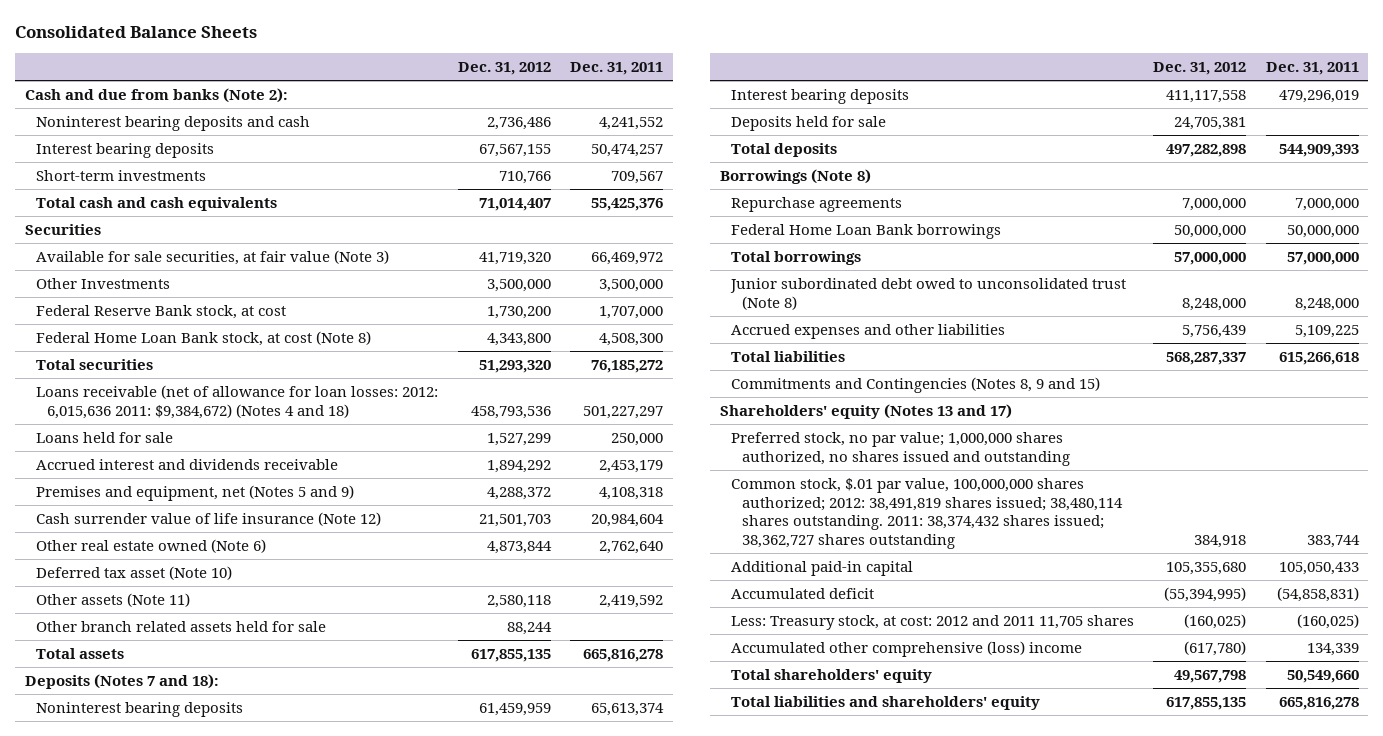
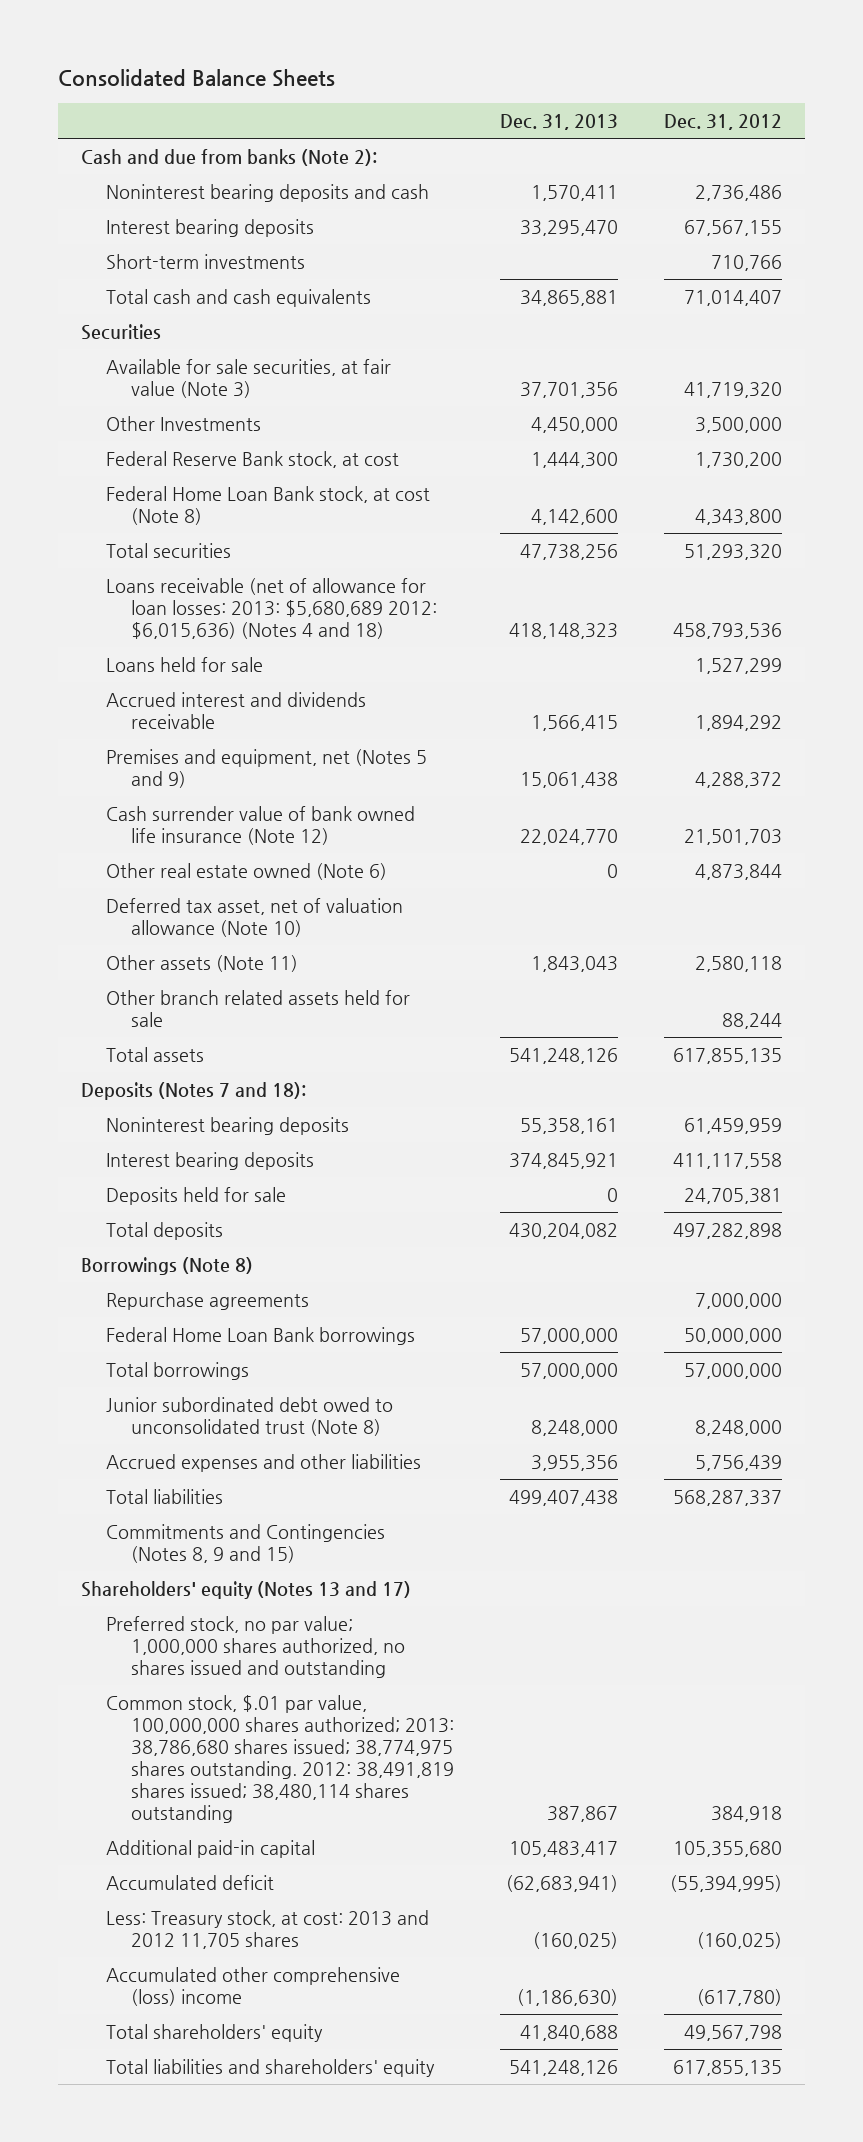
[570,61,664,75] Dec. 31, 2011 -> none
none -> [499,113,618,130] Dec. 31, 2013
[35,384,438,419] Loans receivable (net of allowance for loan losses: 2012: 6,015,636 2011: $9,384,672) (Notes 4 and 18) -> [105,577,437,639] Loans receivable (net of allowance for loan losses: 2013: $5,680,689 2012: $6,015,636) (Notes 4 and 18)
[35,511,381,526] Cash surrender value of life insurance (Note 12) -> [105,805,415,845] Cash surrender value of bank owned life insurance (Note 12)
[35,565,232,580] Deferred tax asset (Note 10) -> [105,897,403,937] Deferred tax asset, net of valuation allowance (Note 10)
[730,477,1124,549] Common stock, $.01 par value, 100,000,000 shares authorized; 2012: 38,491,819 shares issued; 38,480,114 shares outstanding. 2011: 38,374,432 shares issued; 38,362,727 shares outstanding -> [105,1694,454,1824] Common stock, $.01 par value, 100,000,000 shares authorized; 2013: 38,786,680 shares issued; 38,774,975 shares outstanding. 2012: 38,491,819 shares issued; 38,480,114 shares outstanding
[730,614,1134,630] Less: Treasury stock, at cost: 2012 and 2011 11,705 shares -> [105,1909,429,1949] Less: Treasury stock, at cost: 2013 and 2012 11,705 shares

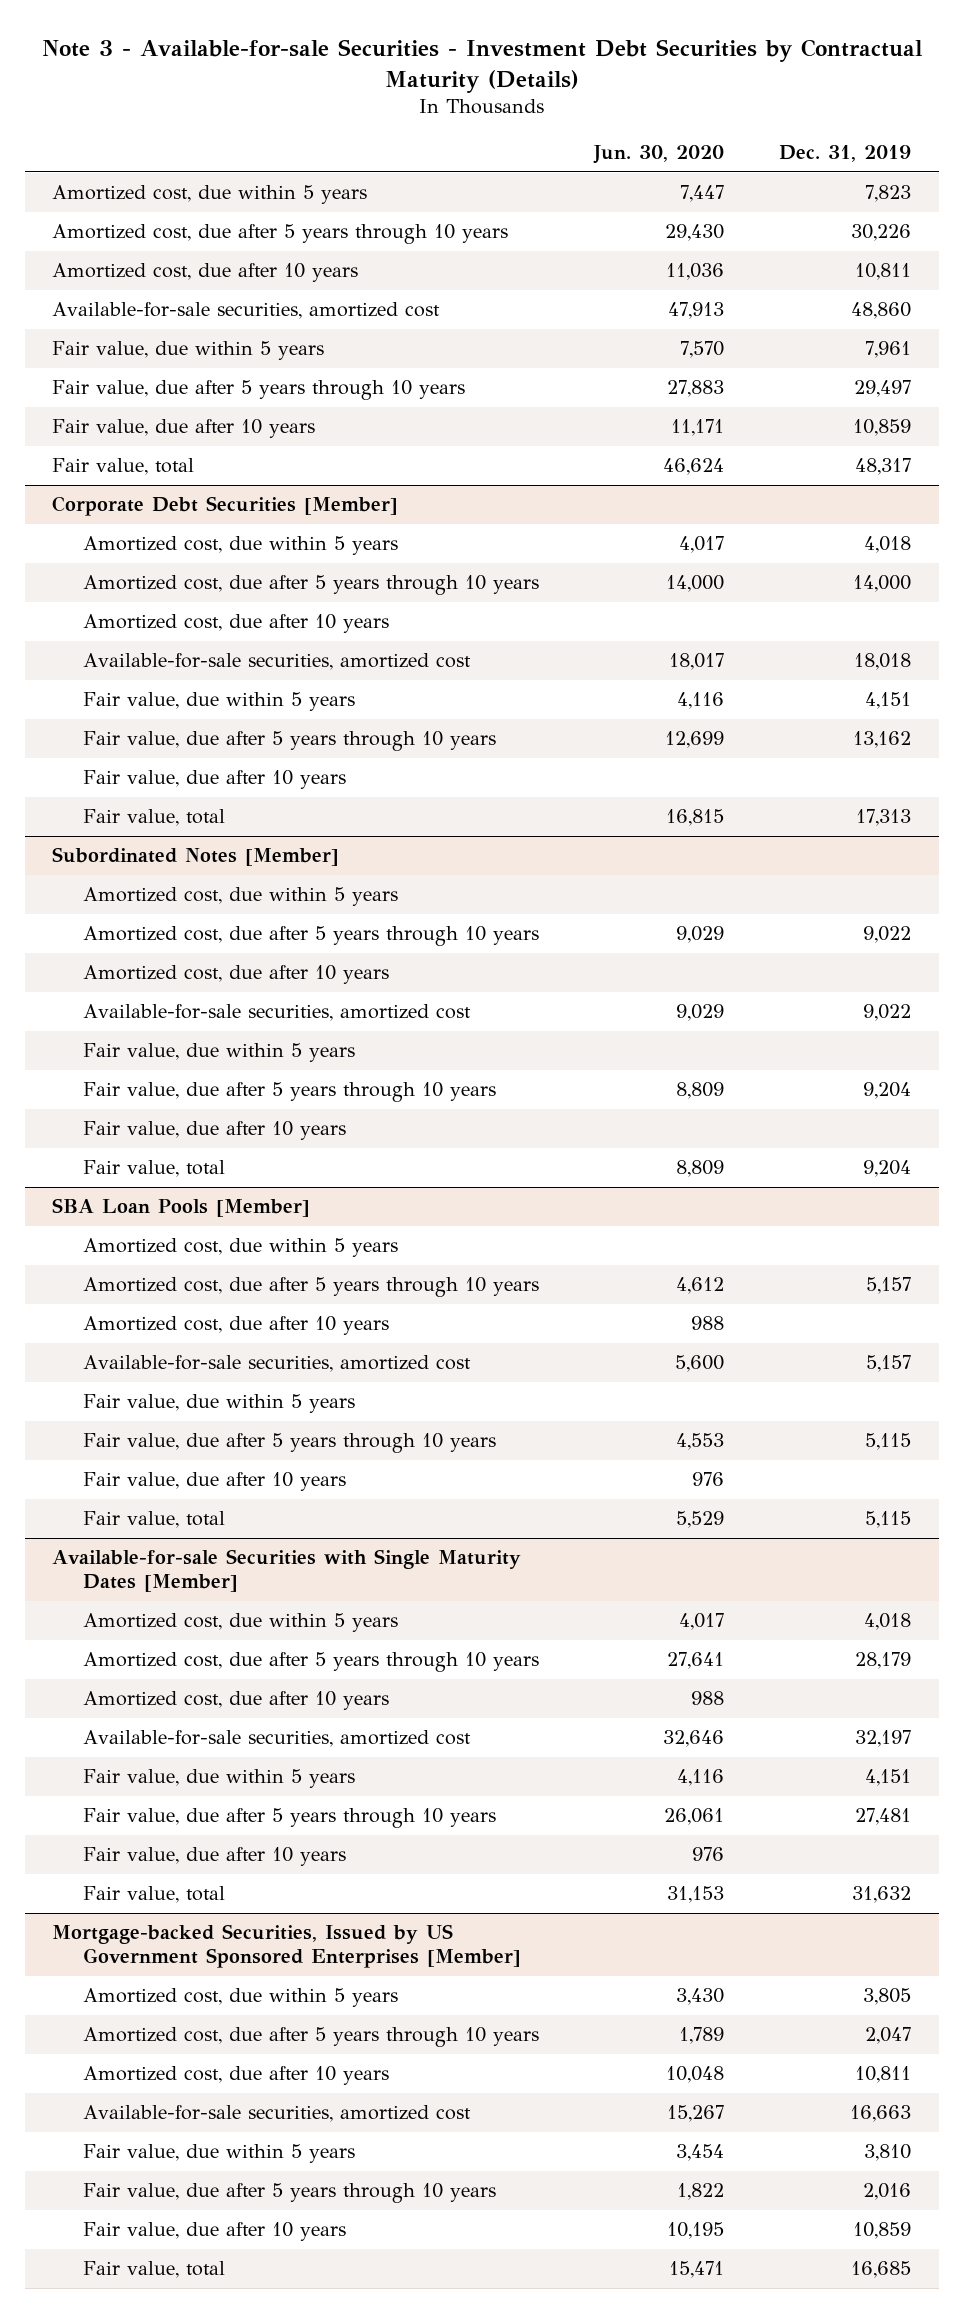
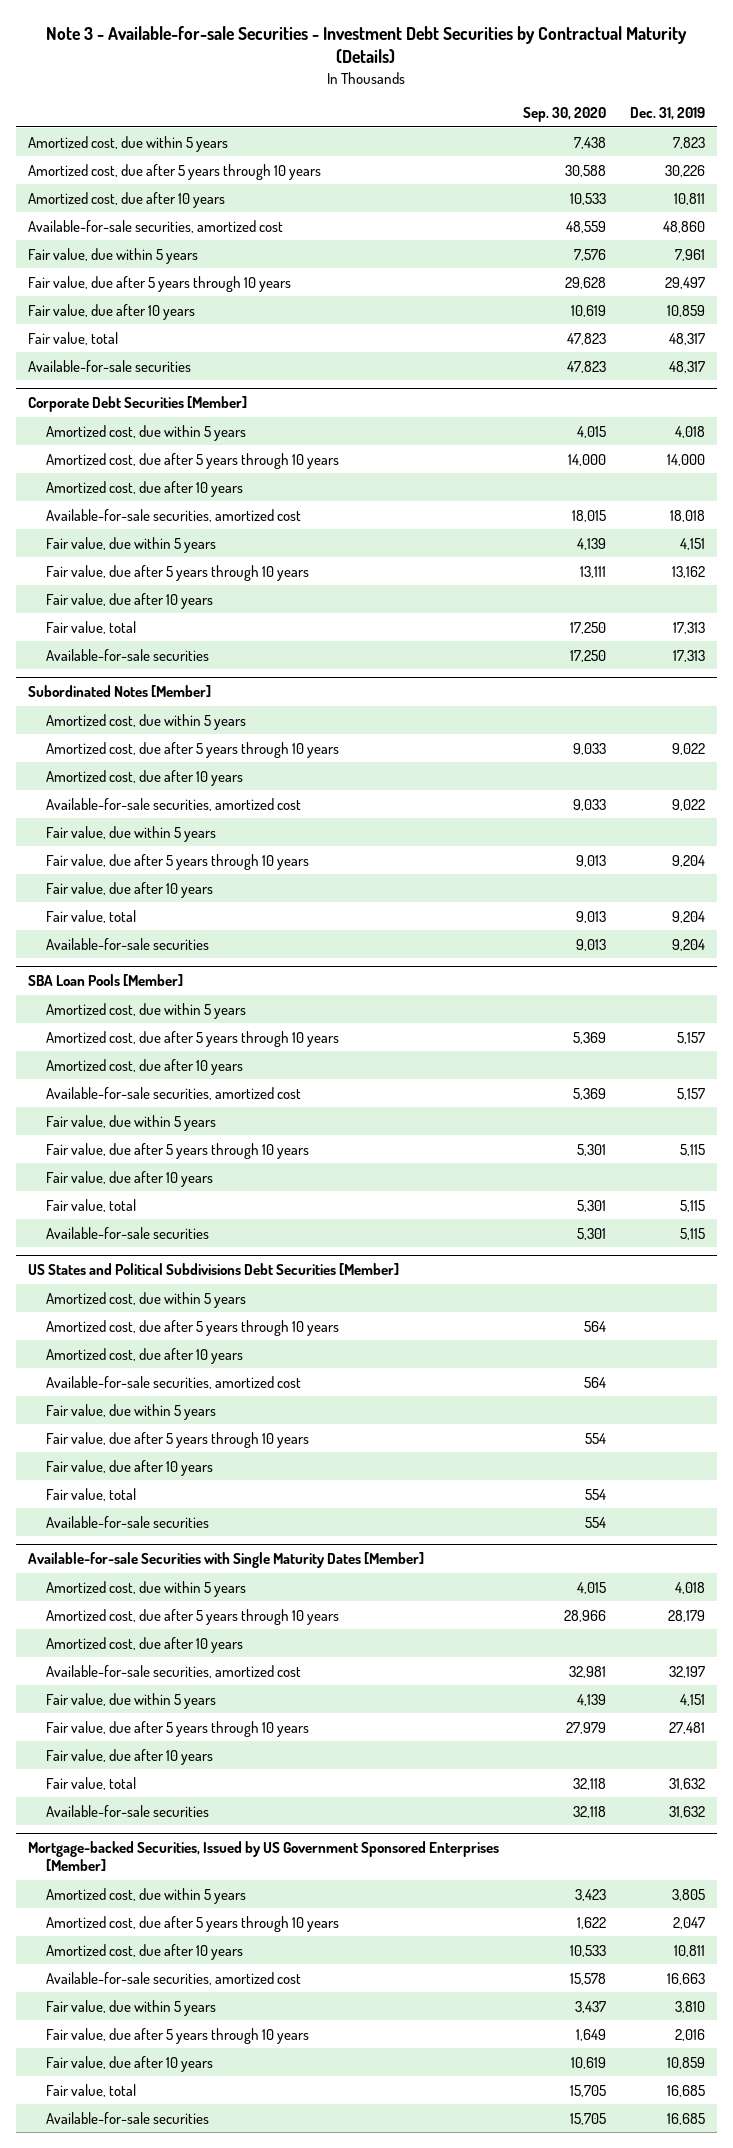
[593,145,725,165] Jun. 30, 2020 -> none
none -> [522,107,606,123] Sep. 30, 2020
none -> [28,359,192,372] Available-for-sale securities
none -> [46,648,210,661] Available-for-sale securities
none -> [46,937,210,950] Available-for-sale securities
none -> [46,1226,210,1239] Available-for-sale securities
none -> [28,1263,400,1276] US States and Political Subdivisions Debt Securities [Member]
none -> [46,1291,247,1308] Amortized cost, due within 5 years
none -> [46,1319,340,1336] Amortized cost, due after 5 years through 10 years
none -> [46,1347,244,1364] Amortized cost, due after 10 years
none -> [46,1375,302,1389] Available-for-sale securities, amortized cost
none -> [46,1403,217,1420] Fair value, due within 5 years
none -> [46,1431,310,1448] Fair value, due after 5 years through 10 years
none -> [46,1459,214,1476] Fair value, due after 10 years
none -> [46,1487,137,1501] Fair value, total
none -> [46,1515,210,1528] Available-for-sale securities
none -> [46,1804,210,1817] Available-for-sale securities
none -> [46,2111,210,2124] Available-for-sale securities

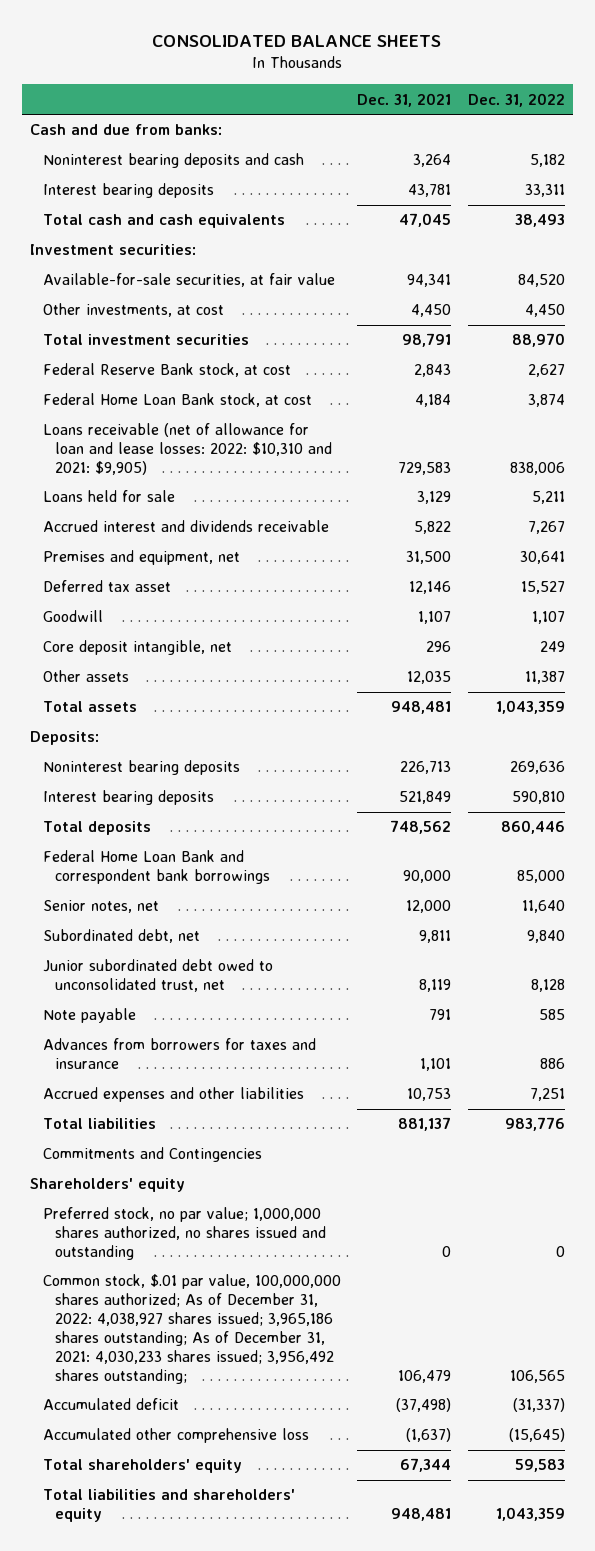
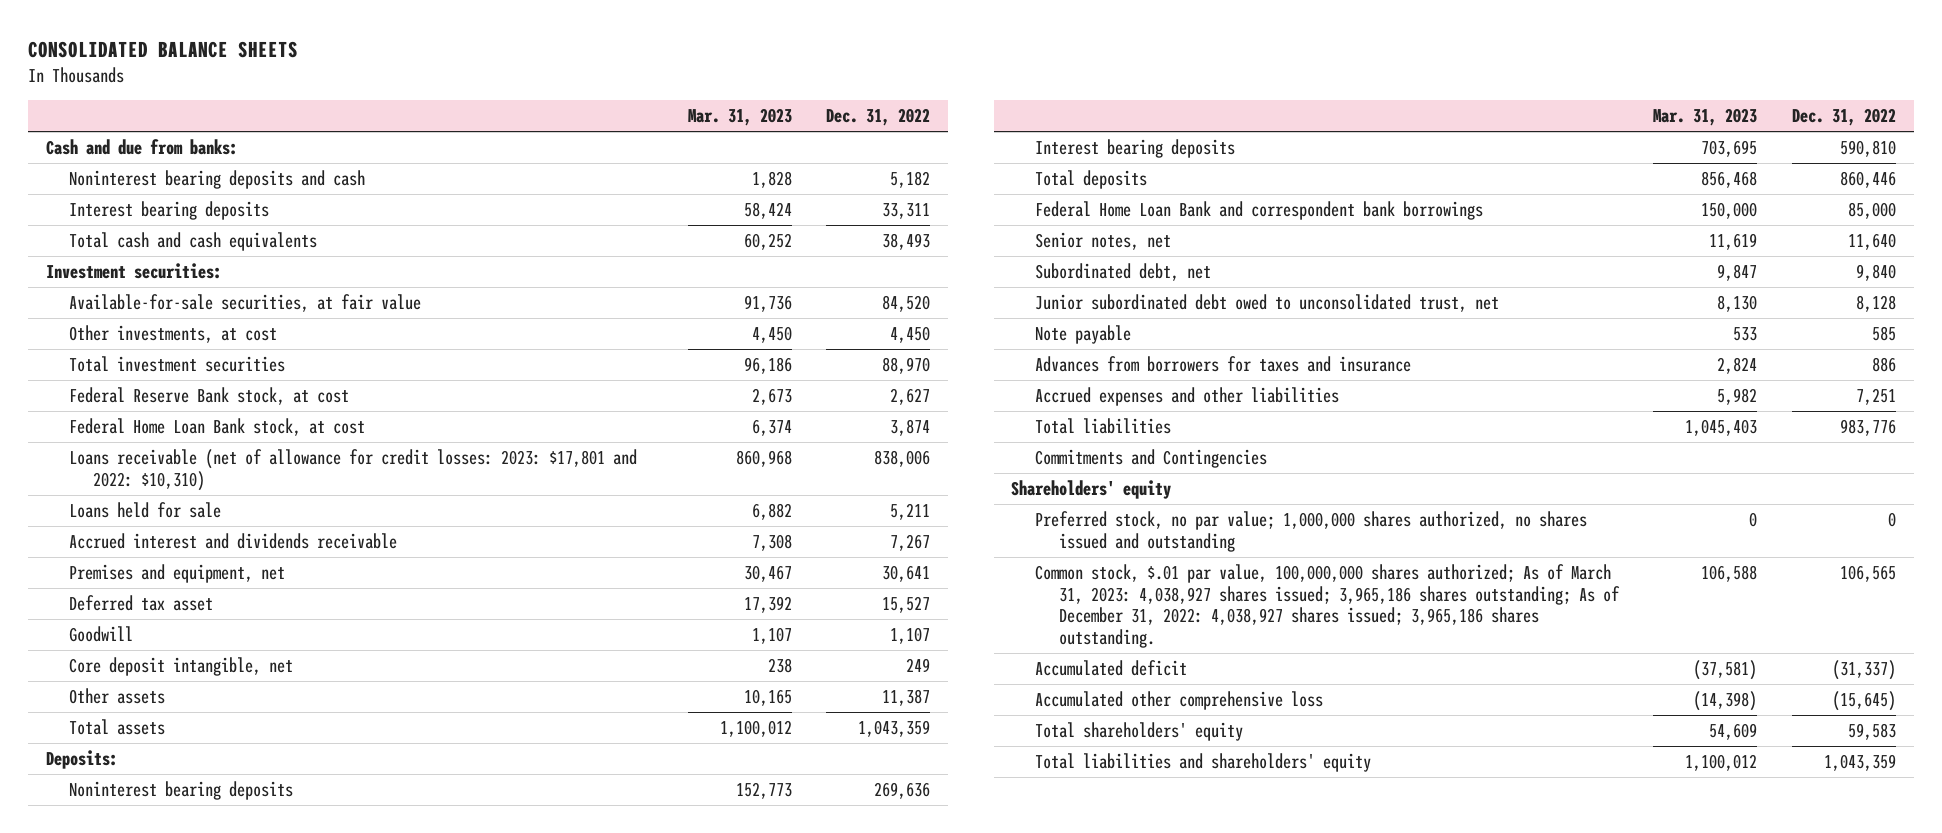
[357,92,452,107] Dec. 31, 2021 -> none
none -> [687,108,792,127] Mar. 31, 2023
[42,423,333,476] Loans receivable (net of allowance for loan and lease losses: 2022: $10,310 and 2021: $9,905) -> [69,449,638,491] Loans receivable (net of allowance for credit losses: 2023: $17,801 and 2022: $10,310)
[42,1274,341,1384] Common stock, $.01 par value, 100,000,000 shares authorized; As of December 31, 2022: 4,038,927 shares issued; 3,965,186 shares outstanding; As of December 31, 2021: 4,030,233 shares issued; 3,956,492 shares outstanding; -> [1035,564,1620,648] Common stock, $.01 par value, 100,000,000 shares authorized; As of March 31, 2023: 4,038,927 shares issued; 3,965,186 shares outstanding; As of December 31, 2022: 4,038,927 shares issued; 3,965,186 shares outstanding.

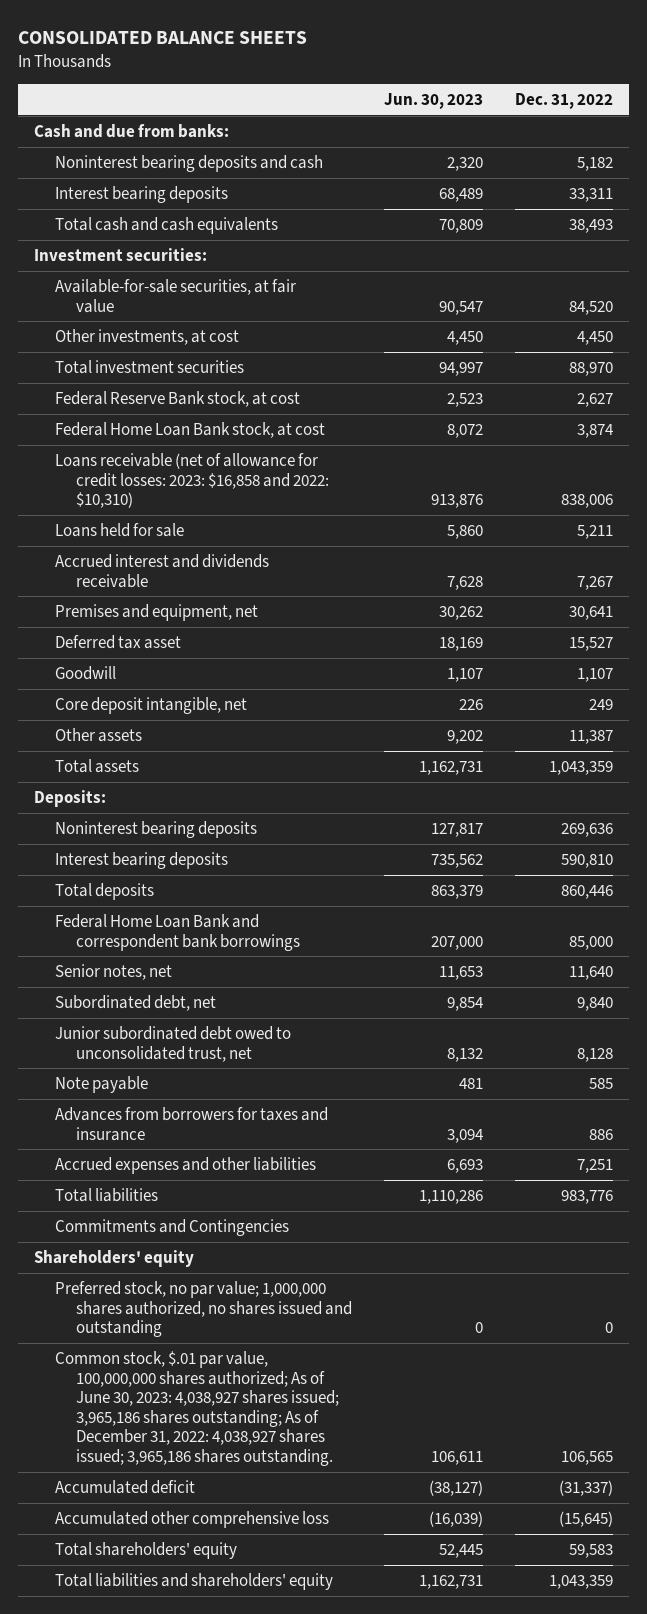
[687,108,792,127] Mar. 31, 2023 -> none
none -> [384,93,484,110] Jun. 30, 2023
[69,449,638,491] Loans receivable (net of allowance for credit losses: 2023: $17,801 and 2022: $10,310) -> [55,452,330,509] Loans receivable (net of allowance for credit losses: 2023: $16,858 and 2022: $10,310)
[1035,564,1620,648] Common stock, $.01 par value, 100,000,000 shares authorized; As of March 31, 2023: 4,038,927 shares issued; 3,965,186 shares outstanding; As of December 31, 2022: 4,038,927 shares issued; 3,965,186 shares outstanding. -> [55,1350,340,1467] Common stock, $.01 par value, 100,000,000 shares authorized; As of June 30, 2023: 4,038,927 shares issued; 3,965,186 shares outstanding; As of December 31, 2022: 4,038,927 shares issued; 3,965,186 shares outstanding.

